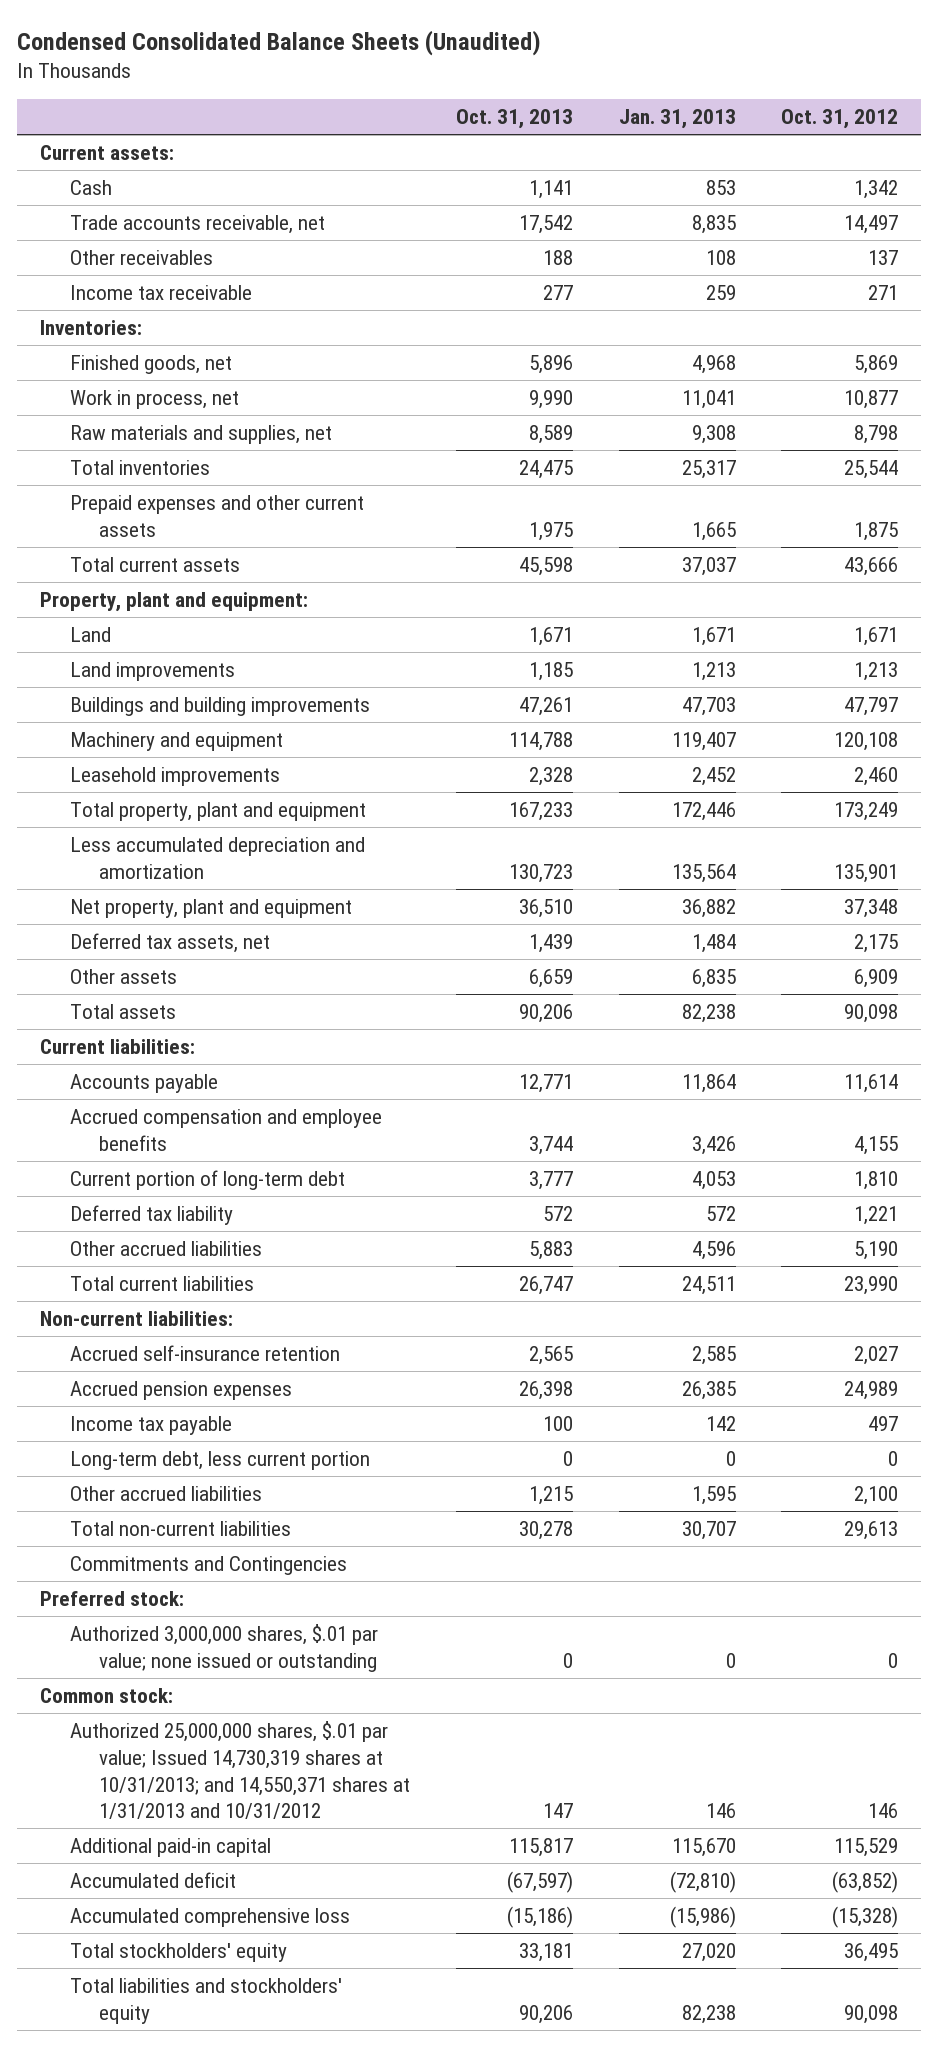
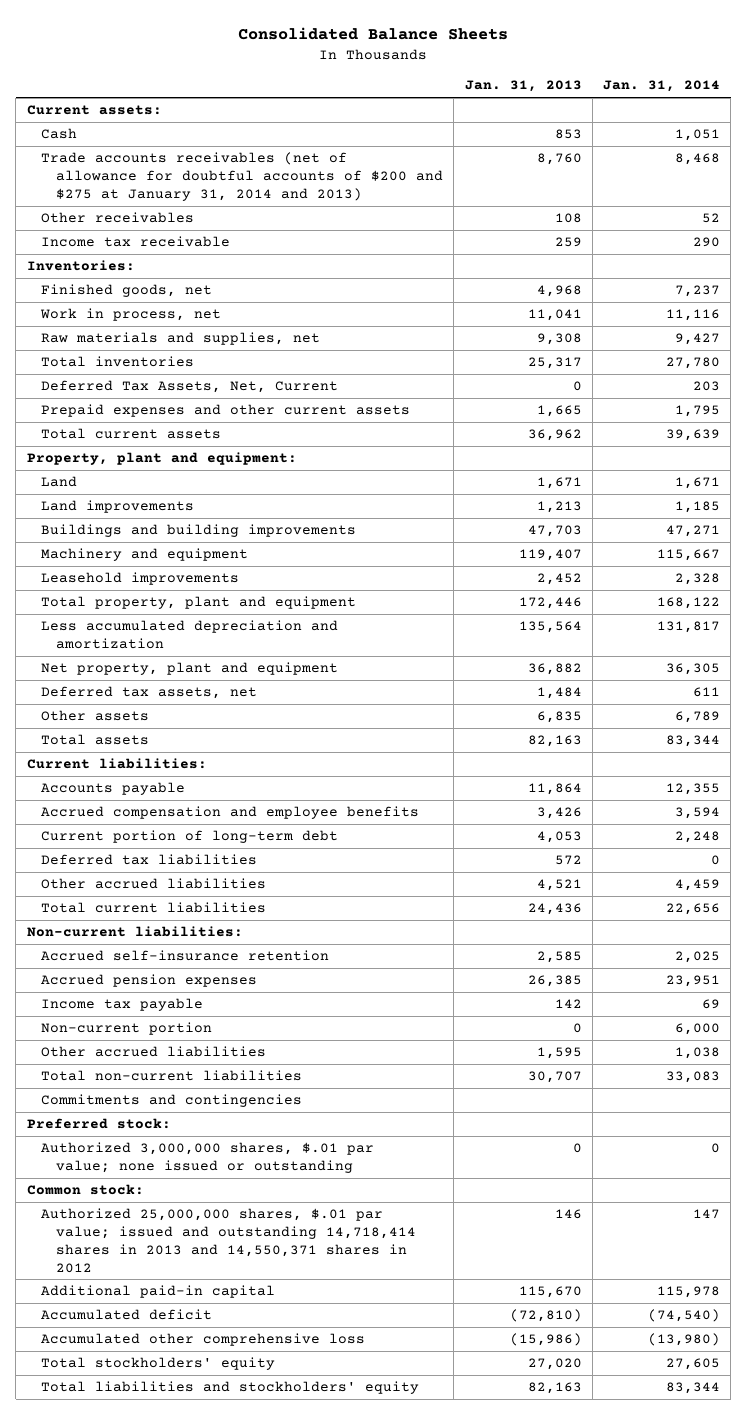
[17,29,542,56] Condensed Consolidated Balance Sheets (Unaudited) -> [238,26,509,40] Consolidated Balance Sheets
[455,108,573,129] Oct. 31, 2013 -> none
[781,108,899,129] Oct. 31, 2012 -> none
none -> [602,80,720,93] Jan. 31, 2014
[69,215,325,235] Trade accounts receivable, net -> none
none -> [41,152,444,201] Trade accounts receivables (net of allowance for doubtful accounts of $200 and $275 at January 31, 2014 and 2013)
none -> [41,380,339,394] Deferred Tax Assets, Net, Current
[681,557,736,577] 37,037 -> [527,429,582,442] 36,962
[681,1004,736,1024] 82,238 -> [527,735,582,748] 82,163
[69,1205,233,1226] Deferred tax liability -> [41,854,258,866] Deferred tax liabilities
[691,1241,736,1261] 4,596 -> [536,879,582,892] 4,521
[681,1276,736,1296] 24,511 -> [527,903,582,916] 24,436
[69,1451,370,1471] Long-term debt, less current portion -> [41,1022,213,1036] Non-current portion
[69,1556,347,1576] Commitments and Contingencies -> [41,1094,303,1108] Commitments and contingencies
[69,1721,411,1820] Authorized 25,000,000 shares, $.01 par value; Issued 14,730,319 shares at 10/31/2013; and 14,550,371 shares at 1/31/2013 and 10/31/2012 -> [41,1208,417,1273] Authorized 25,000,000 shares, $.01 par value; issued and outstanding 14,718,414 shares in 2013 and 14,550,371 shares in 2012
[69,1908,350,1928] Accumulated comprehensive loss -> [41,1333,366,1347] Accumulated other comprehensive loss
[681,2004,736,2024] 82,238 -> [527,1382,582,1395] 82,163

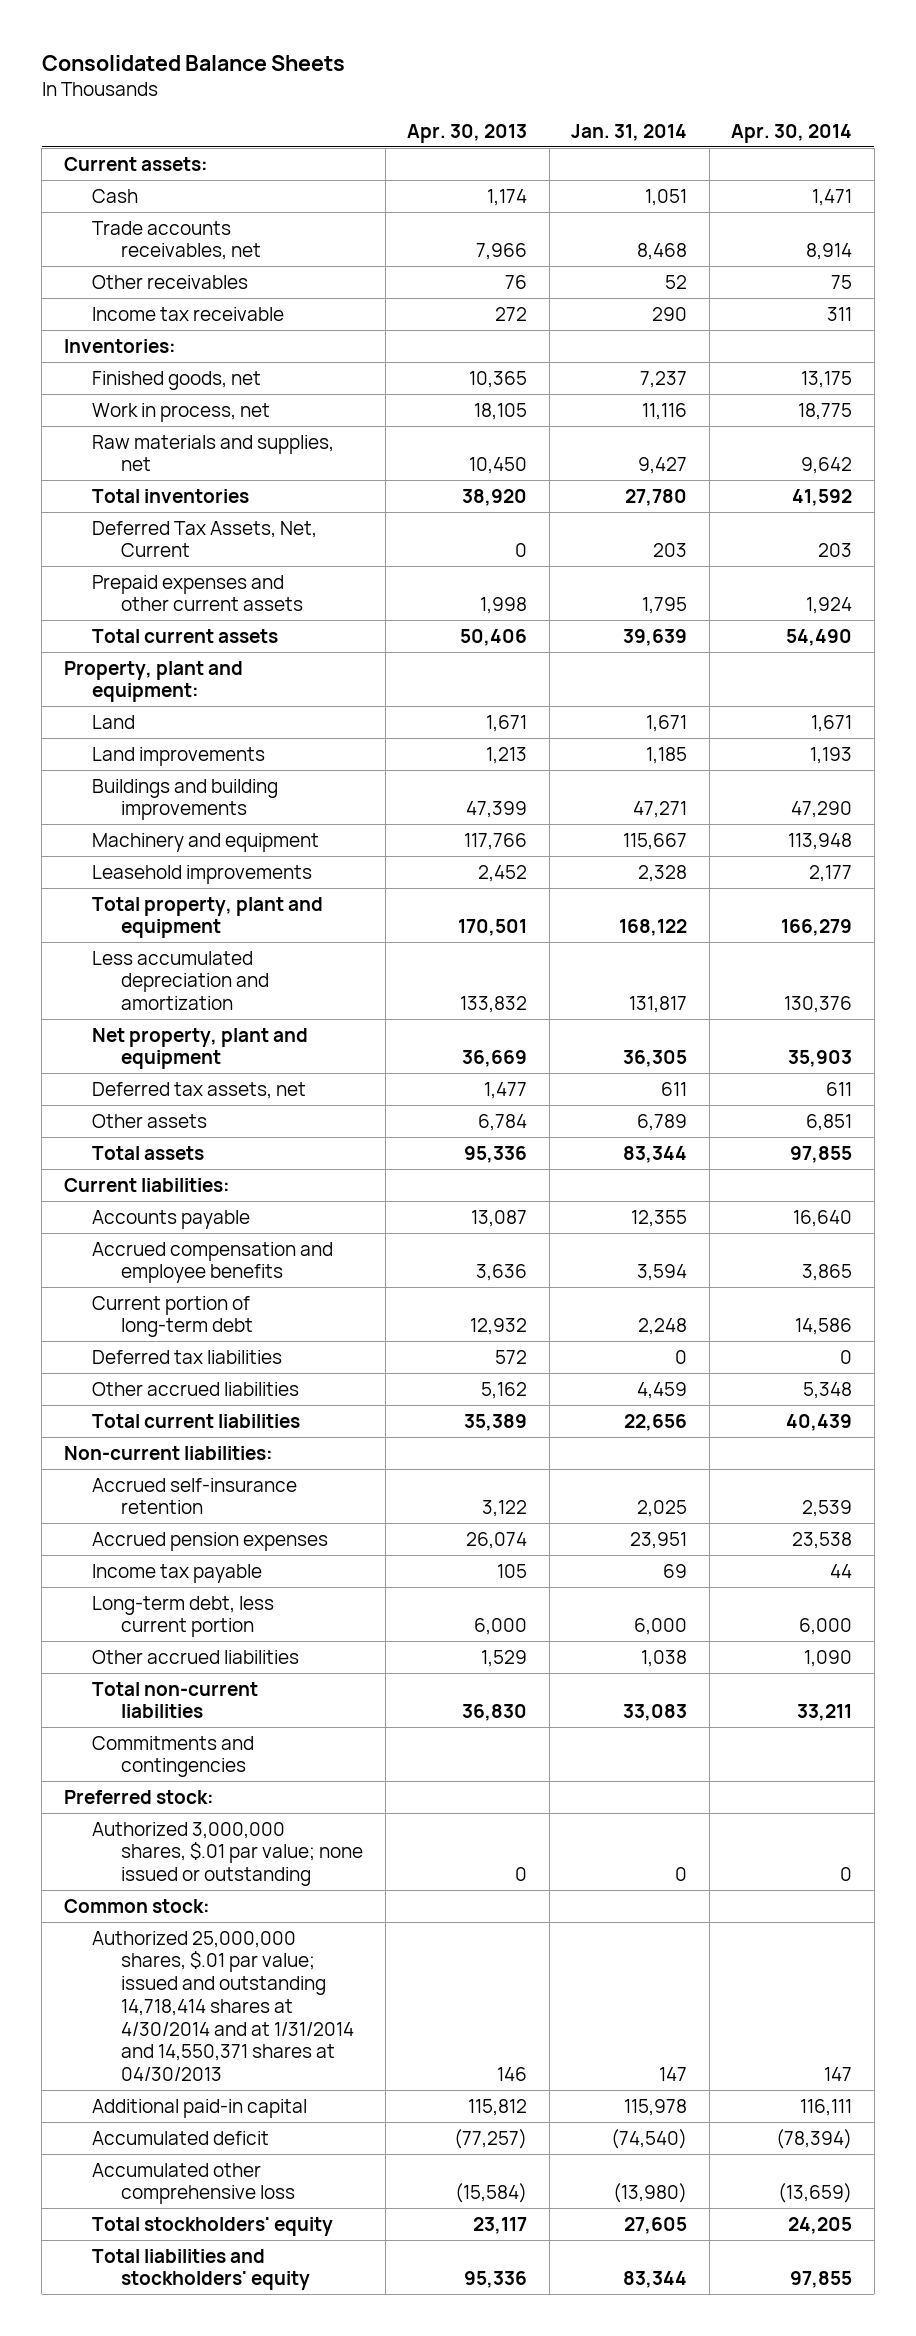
[464,80,582,93] Jan. 31, 2013 -> none
none -> [407,123,528,143] Apr. 30, 2013
none -> [731,123,853,143] Apr. 30, 2014
[41,152,444,201] Trade accounts receivables (net of allowance for doubtful accounts of $200 and $275 at January 31, 2014 and 2013) -> [92,220,262,261] Trade accounts receivables, net
[41,1022,213,1036] Non-current portion -> [92,1595,275,1638] Long-term debt, less current portion
[41,1208,417,1273] Authorized 25,000,000 shares, $.01 par value; issued and outstanding 14,718,414 shares in 2013 and 14,550,371 shares in 2012 -> [92,1930,355,2082] Authorized 25,000,000 shares, $.01 par value; issued and outstanding 14,718,414 shares at 4/30/2014 and at 1/31/2014 and 14,550,371 shares at 04/30/2013

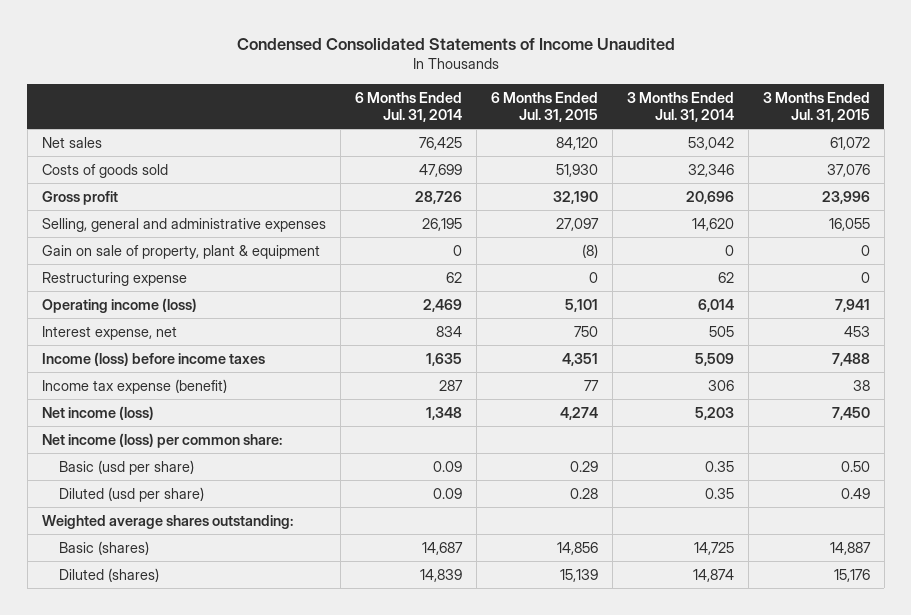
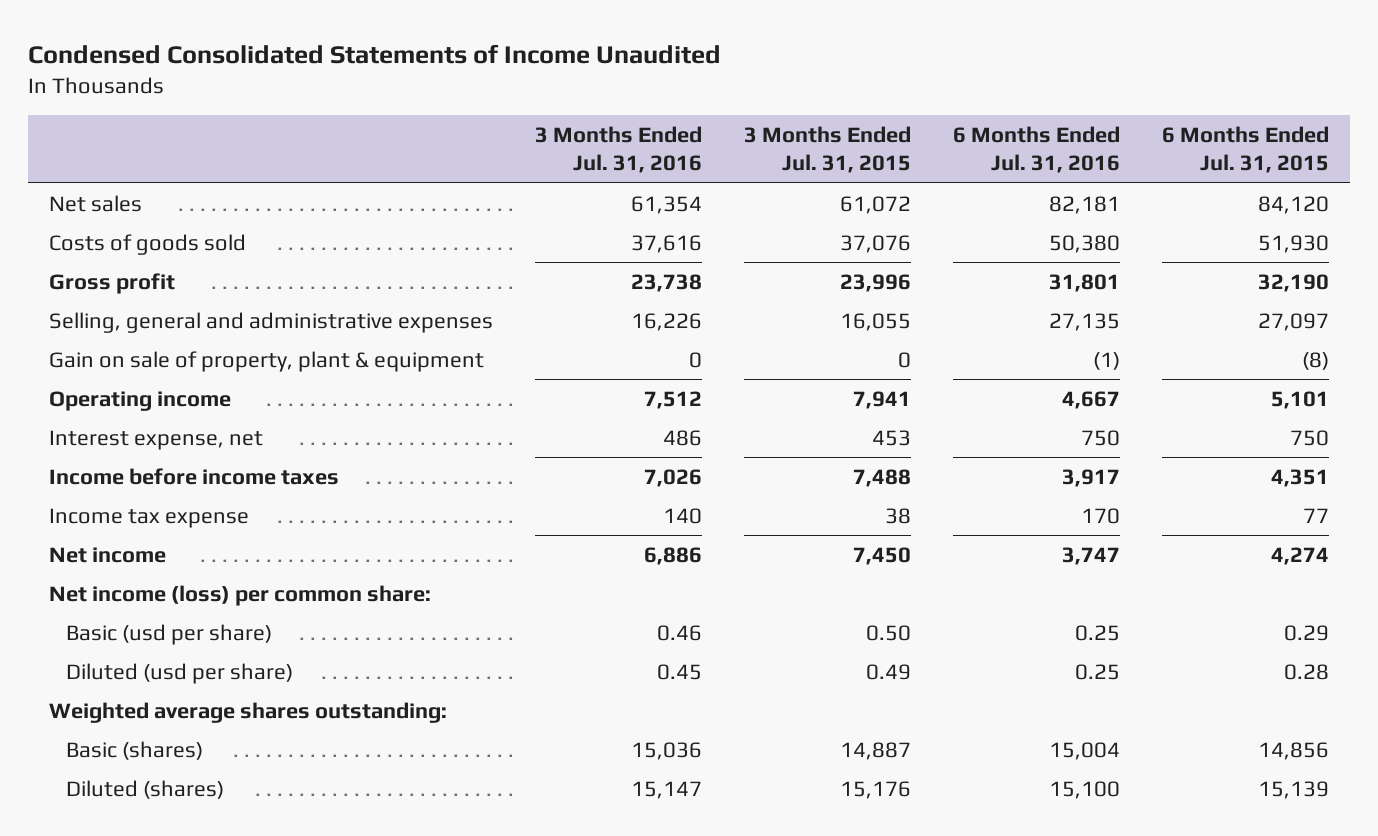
[354,91,462,122] 6 Months Ended Jul. 31, 2014 -> none
[626,91,734,122] 3 Months Ended Jul. 31, 2014 -> none
none -> [535,125,703,174] 3 Months Ended Jul. 31, 2016
none -> [952,125,1120,174] 6 Months Ended Jul. 31, 2016
[41,272,187,287] Restructuring expense -> none
[41,298,197,314] Operating income (loss) -> [49,390,232,411] Operating income
[41,352,265,367] Income (loss) before income taxes -> [49,467,340,485] Income before income taxes
[41,379,227,395] Income tax expense (benefit) -> [49,507,250,528] Income tax expense
[41,406,154,421] Net income (loss) -> [49,546,167,563] Net income

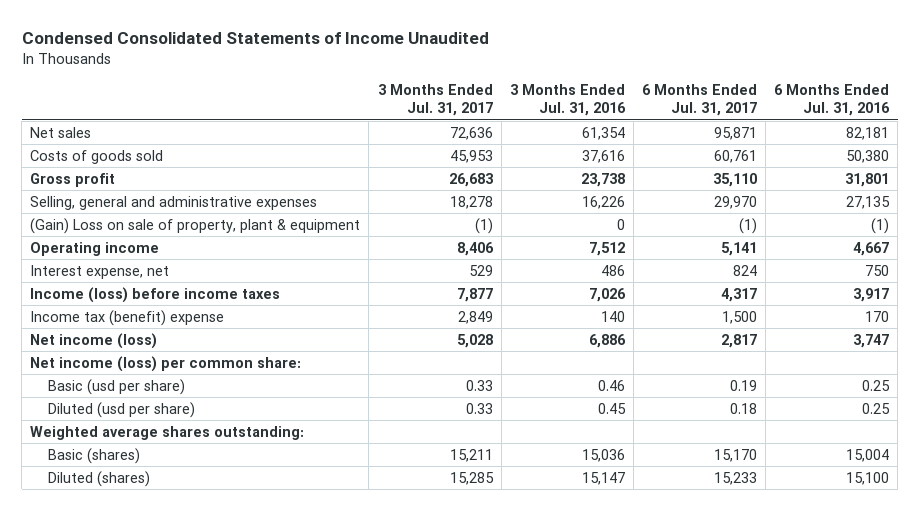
[744,125,912,174] 3 Months Ended Jul. 31, 2015 -> none
[1161,125,1329,174] 6 Months Ended Jul. 31, 2015 -> none
none -> [377,84,493,117] 3 Months Ended Jul. 31, 2017
none -> [642,84,758,117] 6 Months Ended Jul. 31, 2017
[49,350,485,372] Gain on sale of property, plant & equipment -> [30,217,361,234] (Gain) Loss on sale of property, plant & equipment
[49,467,340,485] Income before income taxes -> [30,286,281,303] Income (loss) before income taxes
[49,507,250,528] Income tax expense -> [30,309,225,326] Income tax (benefit) expense
[49,546,167,563] Net income -> [30,332,158,349] Net income (loss)

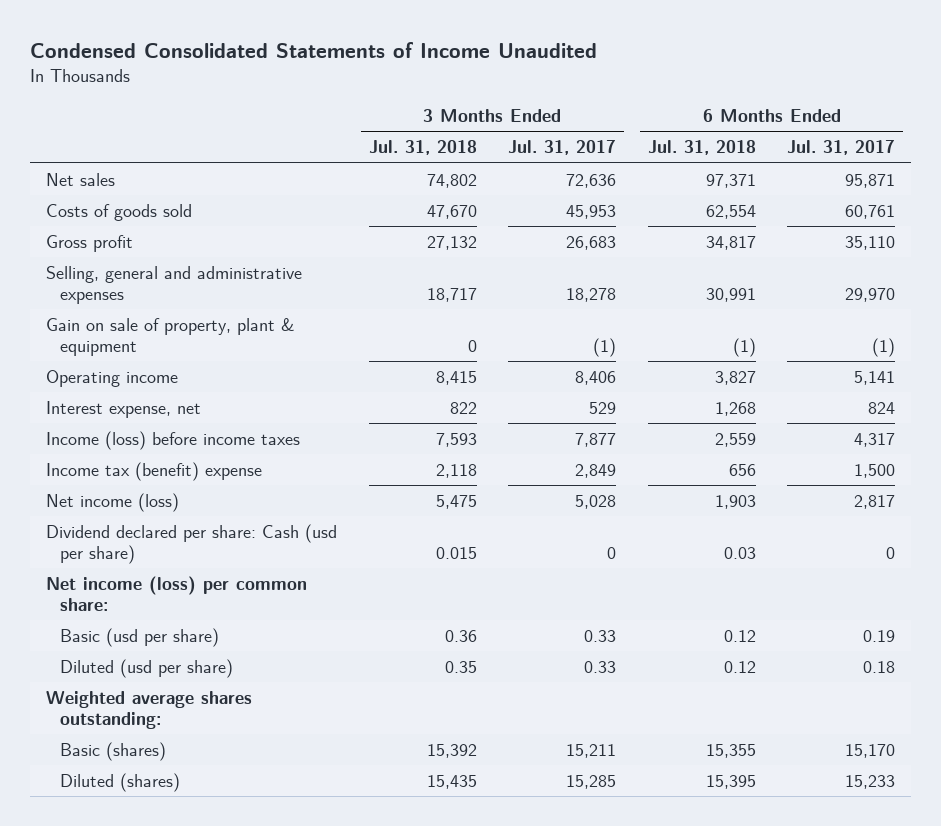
[509,84,626,117] 3 Months Ended Jul. 31, 2016 -> none
[774,84,891,117] 6 Months Ended Jul. 31, 2016 -> none
none -> [368,140,477,156] Jul. 31, 2018
none -> [647,140,756,156] Jul. 31, 2018
[30,217,361,234] (Gain) Loss on sale of property, plant & equipment -> [45,317,295,356] Gain on sale of property, plant & equipment
none -> [45,523,337,564] Dividend declared per share: Cash (usd per share)

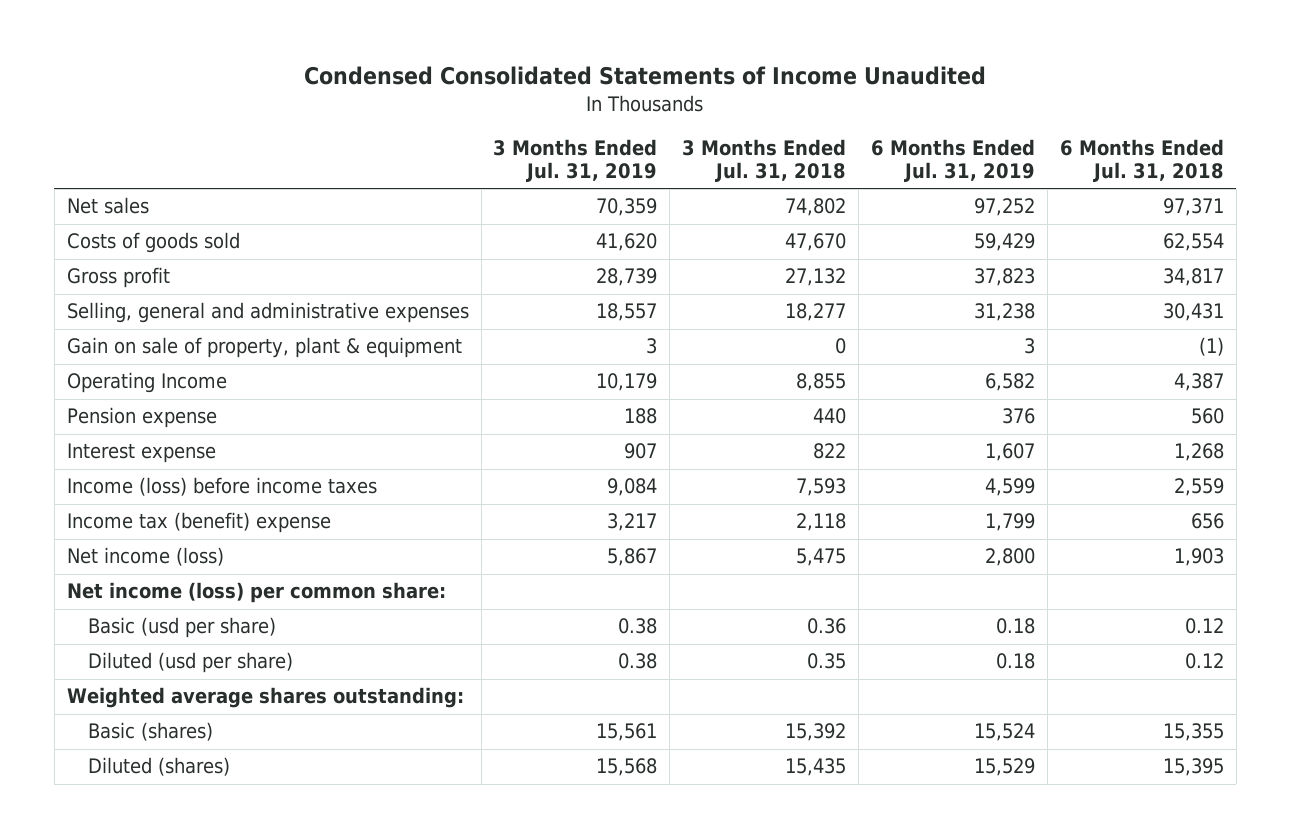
[508,140,617,156] Jul. 31, 2017 -> none
[787,140,896,156] Jul. 31, 2017 -> none
none -> [493,138,658,182] 3 Months Ended Jul. 31, 2019
none -> [871,138,1036,182] 6 Months Ended Jul. 31, 2019
[426,287,477,302] 18,717 -> [785,303,847,322] 18,277
[705,287,756,302] 30,991 -> [1162,303,1224,322] 30,431
[45,369,178,387] Operating income -> [66,372,227,394] Operating Income
[435,370,477,385] 8,415 -> [796,373,847,392] 8,855
[714,370,756,385] 3,827 -> [1173,373,1224,392] 4,387
none -> [66,407,217,429] Pension expense
[45,400,201,418] Interest expense, net -> [66,443,216,464] Interest expense
[45,523,337,564] Dividend declared per share: Cash (usd per share) -> none

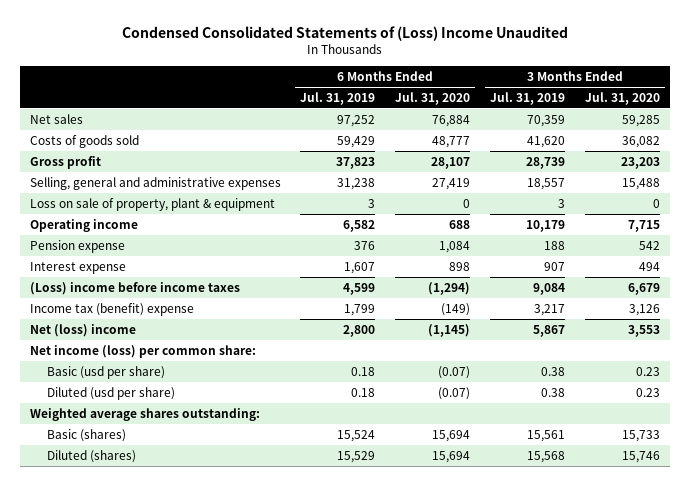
[304,66,987,86] Condensed Consolidated Statements of Income Unaudited -> [121,26,568,42] Condensed Consolidated Statements of (Loss) Income Unaudited
[682,138,847,182] 3 Months Ended Jul. 31, 2018 -> none
[1059,138,1224,182] 6 Months Ended Jul. 31, 2018 -> none
none -> [395,91,471,105] Jul. 31, 2020
none -> [584,91,660,105] Jul. 31, 2020
[66,337,462,359] Gain on sale of property, plant & equipment -> [29,197,275,211] Loss on sale of property, plant & equipment
[66,372,227,394] Operating Income -> [29,218,138,232] Operating income
[66,477,377,497] Income (loss) before income taxes -> [29,281,240,295] (Loss) income before income taxes
[66,547,224,567] Net income (loss) -> [29,323,136,337] Net (loss) income

